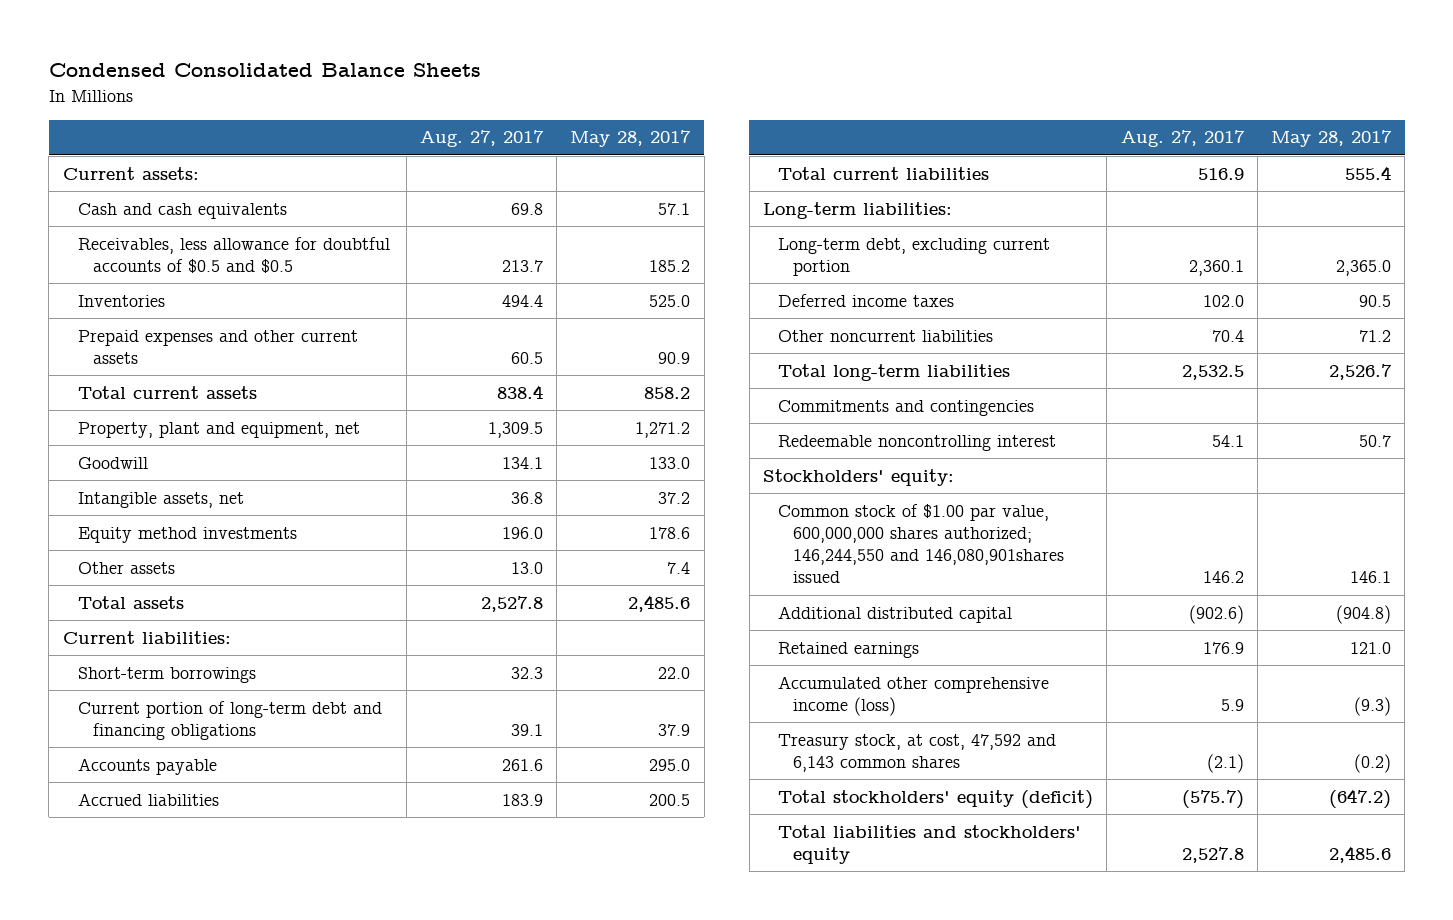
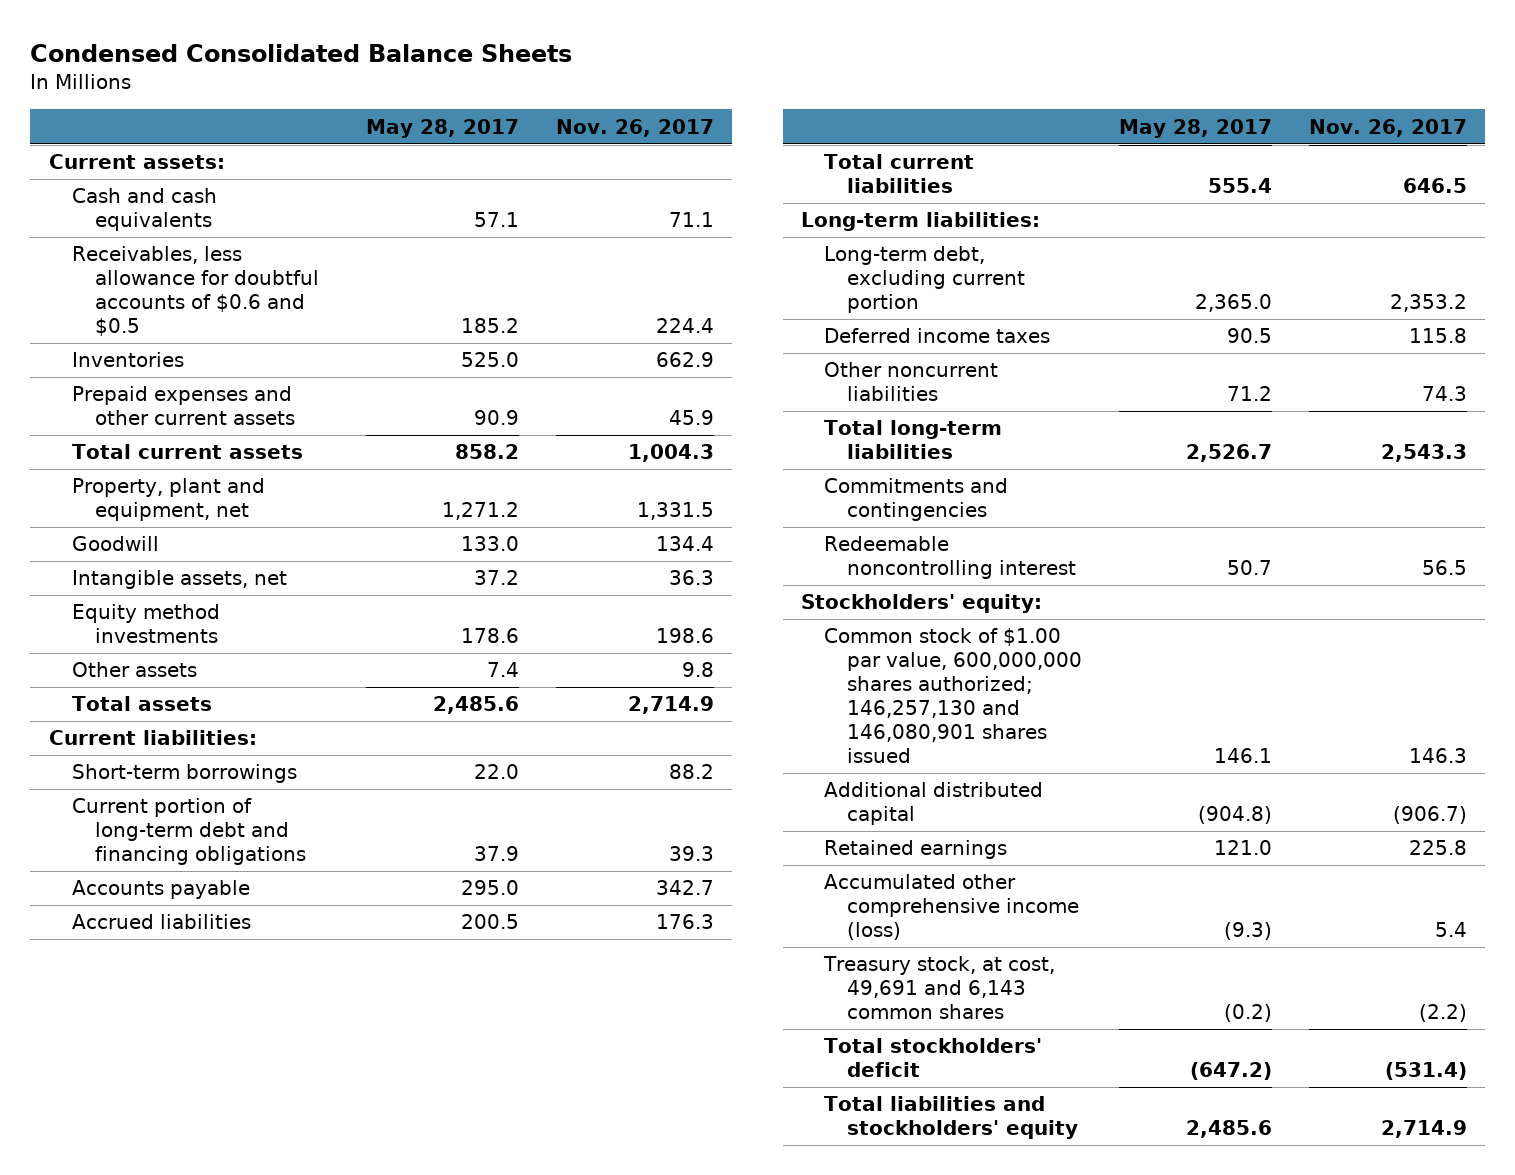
[419,130,544,148] Aug. 27, 2017 -> none
none -> [556,118,715,137] Nov. 26, 2017
[77,236,390,273] Receivables, less allowance for doubtful accounts of $0.5 and $0.5 -> [71,246,319,337] Receivables, less allowance for doubtful accounts of $0.6 and $0.5
[778,503,1065,584] Common stock of $1.00 par value, 600,000,000 shares authorized; 146,244,550 and 146,080,901shares issued -> [824,628,1083,764] Common stock of $1.00 par value, 600,000,000 shares authorized; 146,257,130 and 146,080,901 shares issued
[778,733,1057,772] Treasury stock, at cost, 47,592 and 6,143 common shares -> [823,956,1056,1020] Treasury stock, at cost, 49,691 and 6,143 common shares
[778,789,1094,809] Total stockholders' equity (deficit) -> [824,1038,1043,1078] Total stockholders' deficit

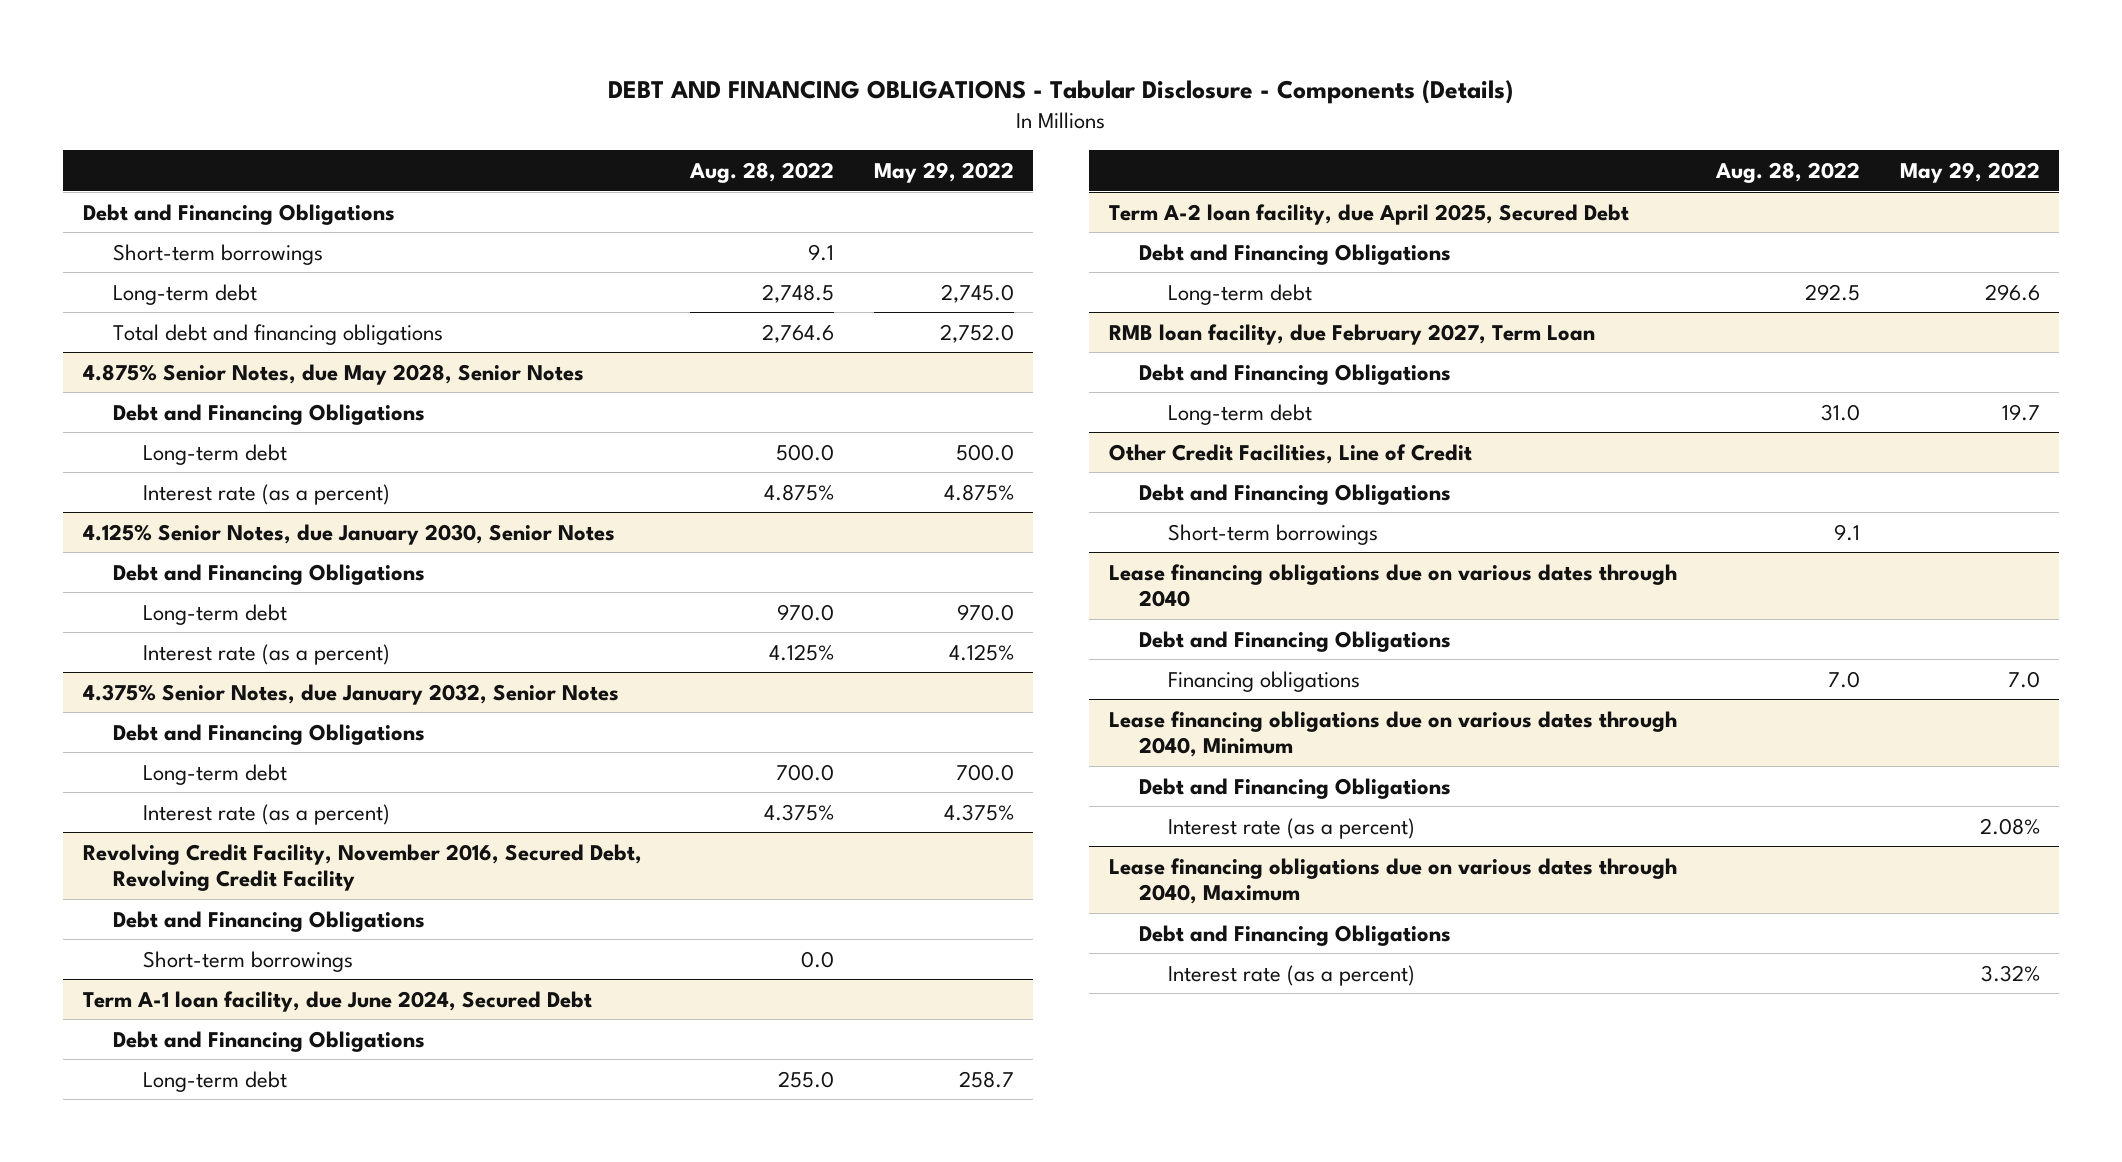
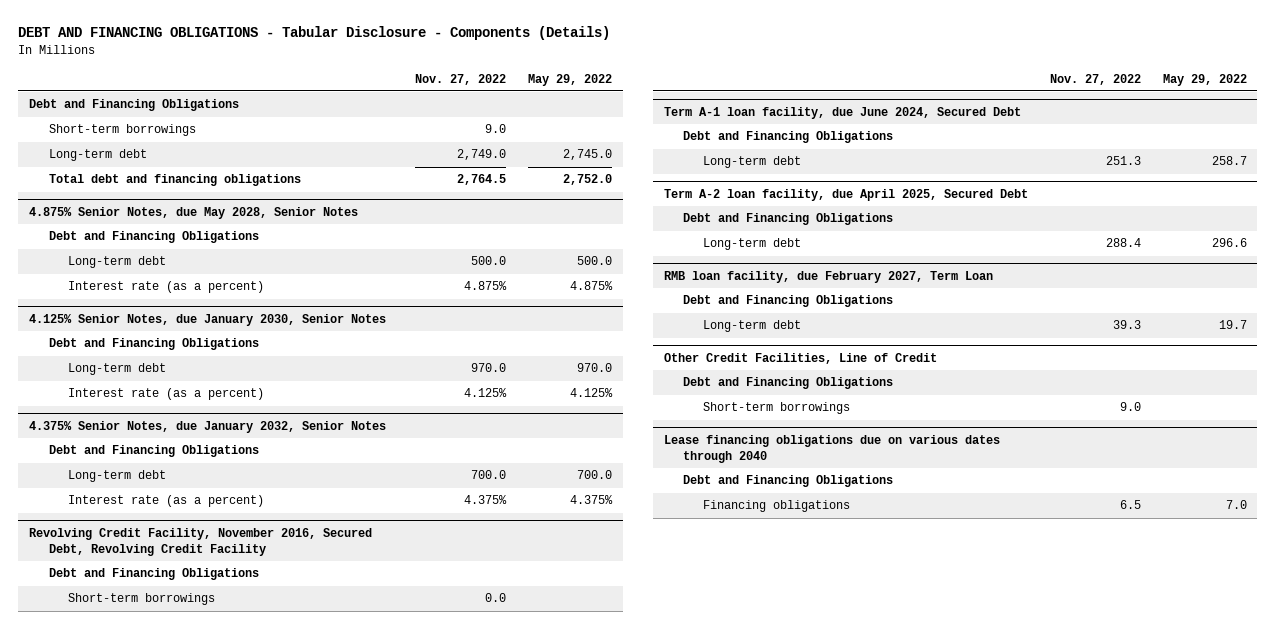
[689,161,835,183] Aug. 28, 2022 -> none
none -> [415,73,507,85] Nov. 27, 2022
[1108,710,1677,758] Lease financing obligations due on various dates through 2040, Minimum -> none
[1138,777,1451,799] Debt and Financing Obligations -> none
[1168,817,1416,839] Interest rate (as a percent) -> none
[1108,857,1677,905] Lease financing obligations due on various dates through 2040, Maximum -> none
[1138,924,1451,946] Debt and Financing Obligations -> none
[1168,964,1416,986] Interest rate (as a percent) -> none

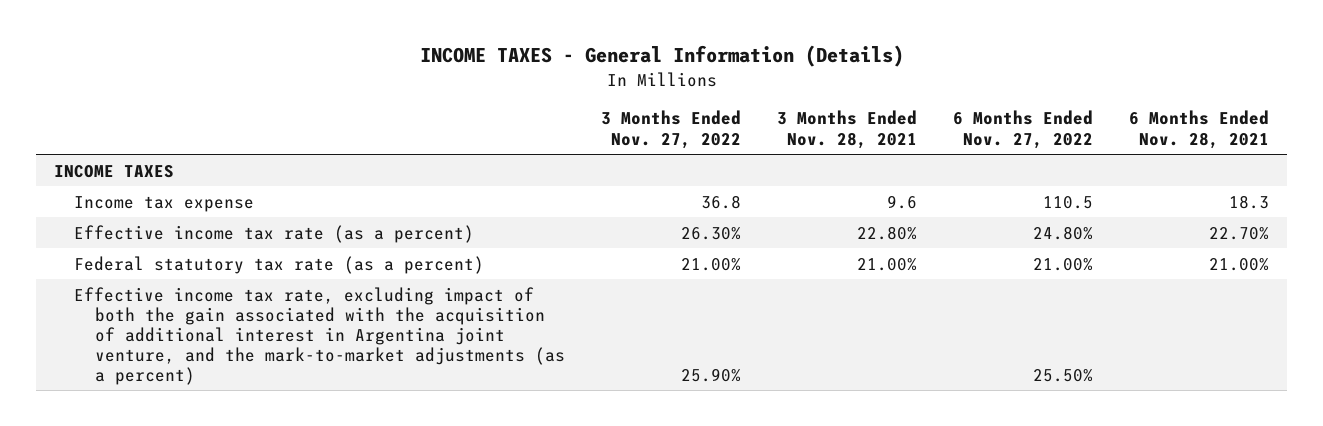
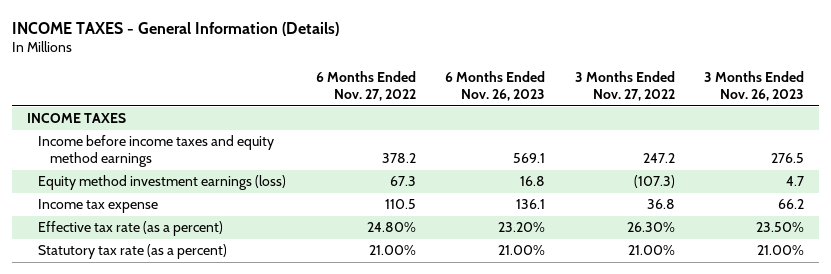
[777,110,918,149] 3 Months Ended Nov. 28, 2021 -> none
[1129,110,1270,149] 6 Months Ended Nov. 28, 2021 -> none
none -> [445,71,546,102] 6 Months Ended Nov. 26, 2023
none -> [703,71,804,102] 3 Months Ended Nov. 26, 2023
none -> [38,135,275,168] Income before income taxes and equity method earnings
none -> [38,175,287,191] Equity method investment earnings (loss)
[74,286,565,385] Effective income tax rate, excluding impact of both the gain associated with the acquisition of additional interest in Argentina joint venture, and the mark-to-market adjustments (as a percent) -> none
[74,224,475,243] Effective income tax rate (as a percent) -> [38,221,224,237] Effective tax rate (as a percent)
[74,255,485,274] Federal statutory tax rate (as a percent) -> [38,244,228,260] Statutory tax rate (as a percent)

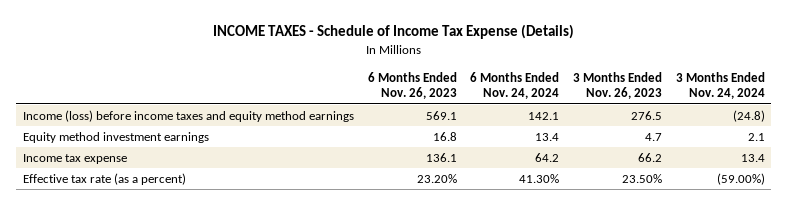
[12,21,340,36] INCOME TAXES - General Information (Details) -> [212,24,574,40] INCOME TAXES - Schedule of Income Tax Expense (Details)
[315,71,416,102] 6 Months Ended Nov. 27, 2022 -> none
[574,71,675,102] 3 Months Ended Nov. 27, 2022 -> none
none -> [470,71,560,100] 6 Months Ended Nov. 24, 2024
none -> [675,71,765,100] 3 Months Ended Nov. 24, 2024
[26,113,126,124] INCOME TAXES -> none
[38,135,275,168] Income before income taxes and equity method earnings -> [23,109,355,122] Income (loss) before income taxes and equity method earnings
[38,175,287,191] Equity method investment earnings (loss) -> [23,131,210,143] Equity method investment earnings
[38,244,228,260] Statutory tax rate (as a percent) -> none

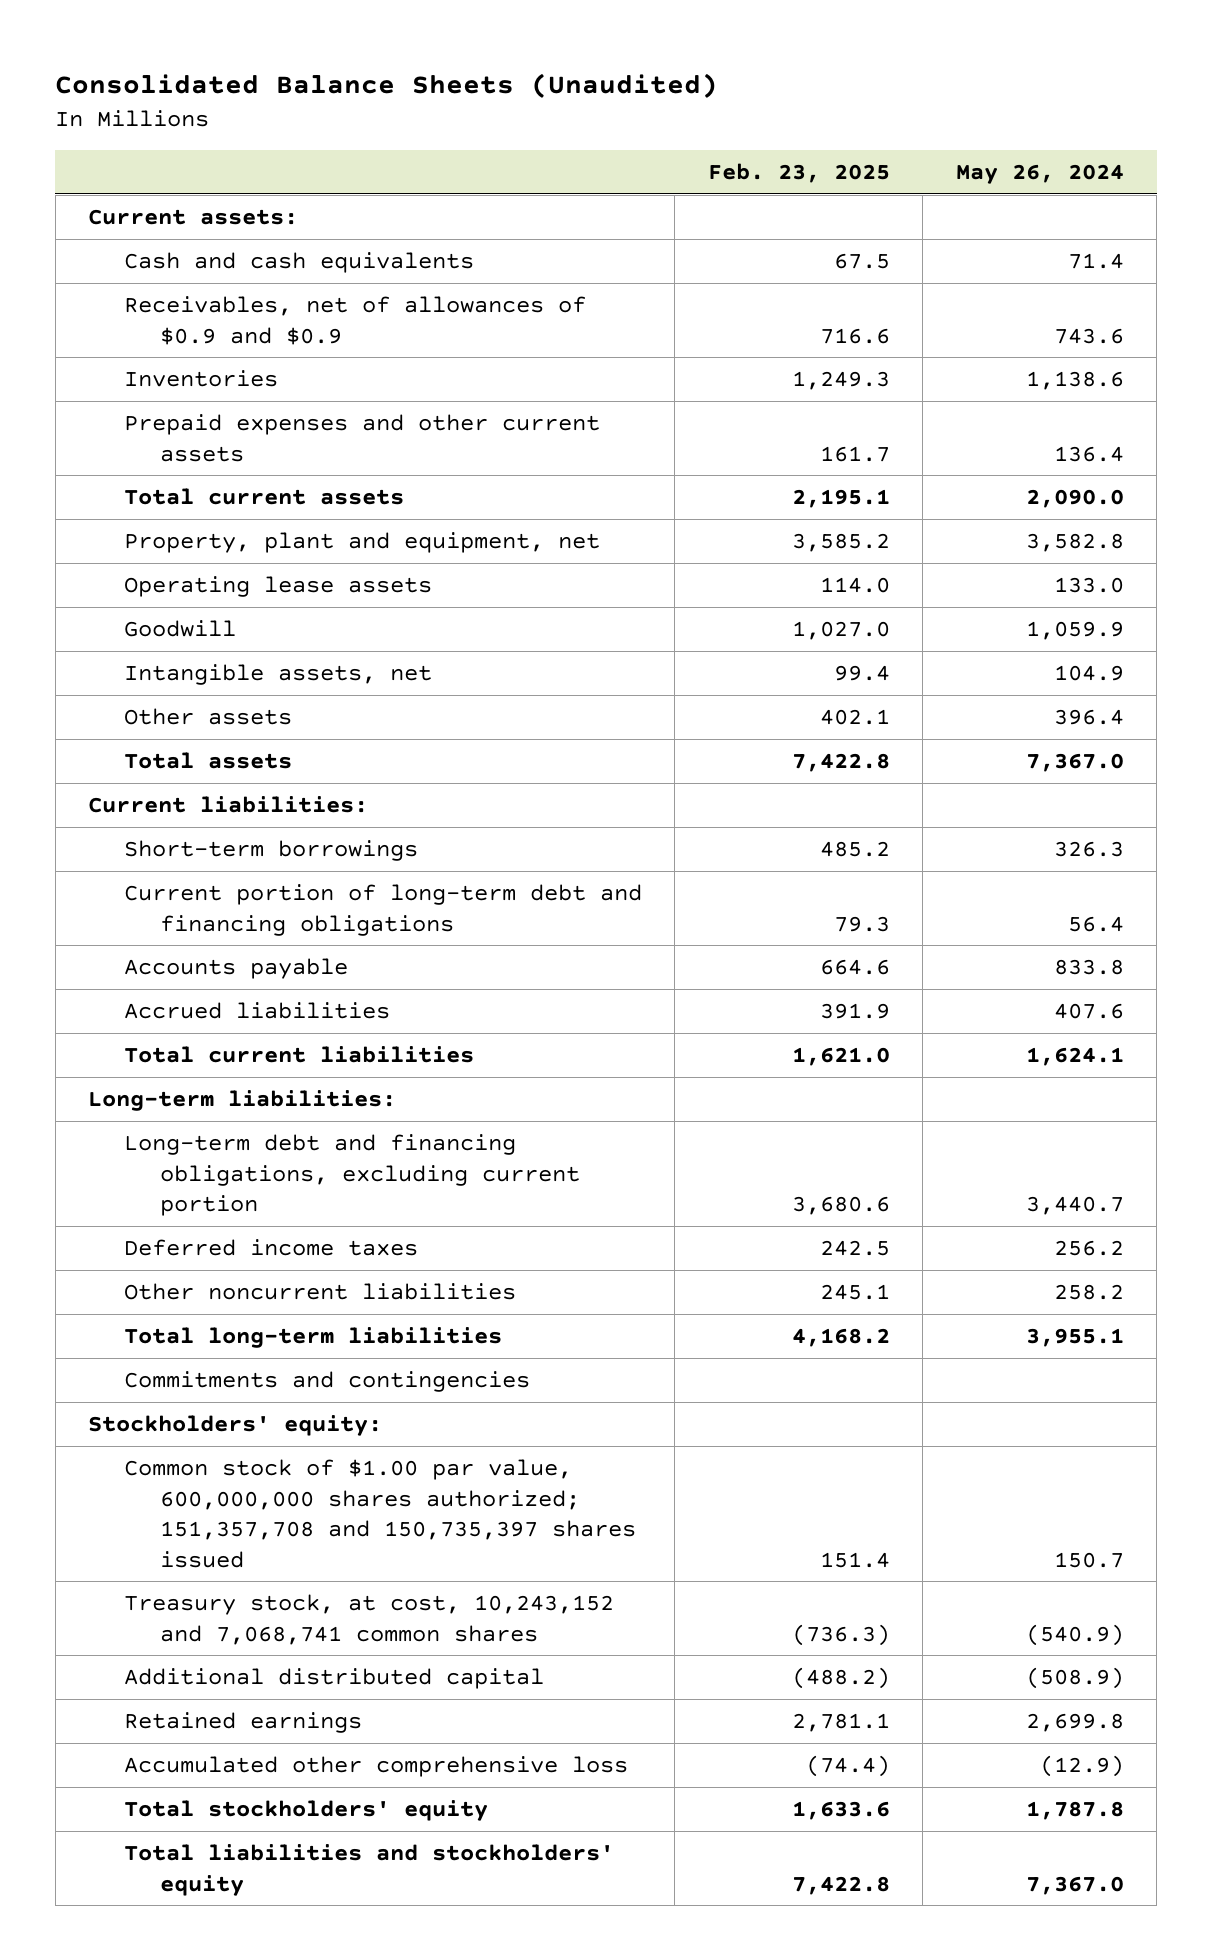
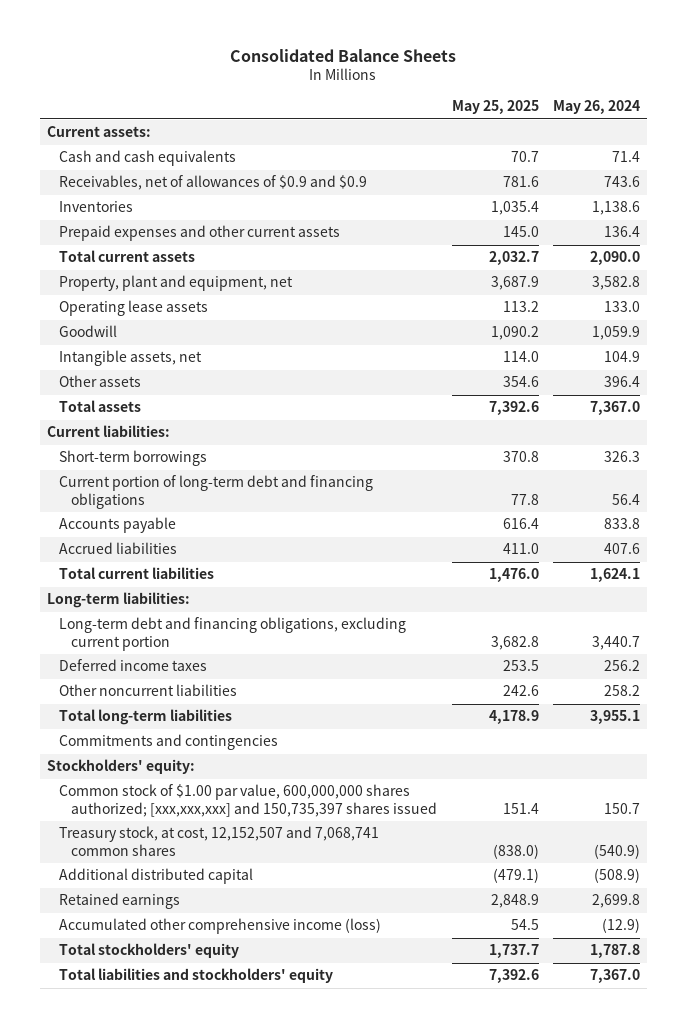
[55,72,719,98] Consolidated Balance Sheets (Unaudited) -> [230,48,457,62] Consolidated Balance Sheets
[707,162,890,183] Feb. 23, 2025 -> none
none -> [451,100,539,115] May 25, 2025
[123,1459,636,1568] Common stock of $1.00 par value, 600,000,000 shares authorized; 151,357,708 and 150,735,397 shares issued -> [59,784,438,817] Common stock of $1.00 par value, 600,000,000 shares authorized; [xxx,xxx,xxx] and 150,735,397 shares issued
[123,1594,614,1645] Treasury stock, at cost, 10,243,152 and 7,068,741 common shares -> [59,826,380,856] Treasury stock, at cost, 12,152,507 and 7,068,741 common shares
[123,1756,628,1778] Accumulated other comprehensive loss -> [59,918,382,935] Accumulated other comprehensive income (loss)

